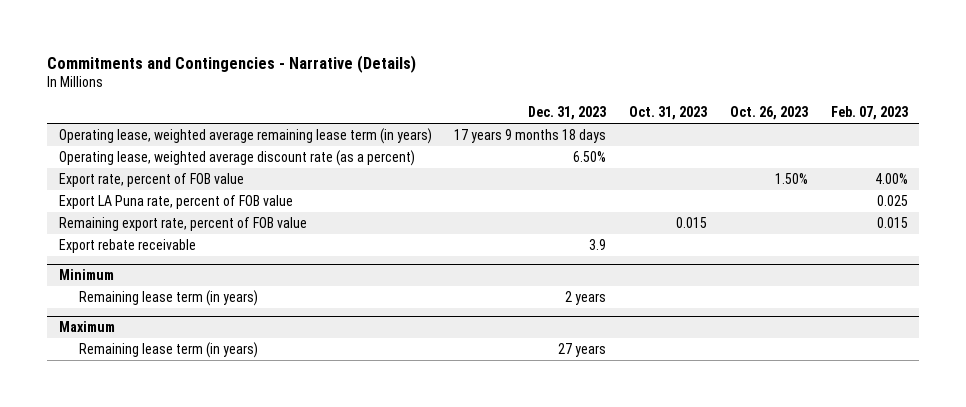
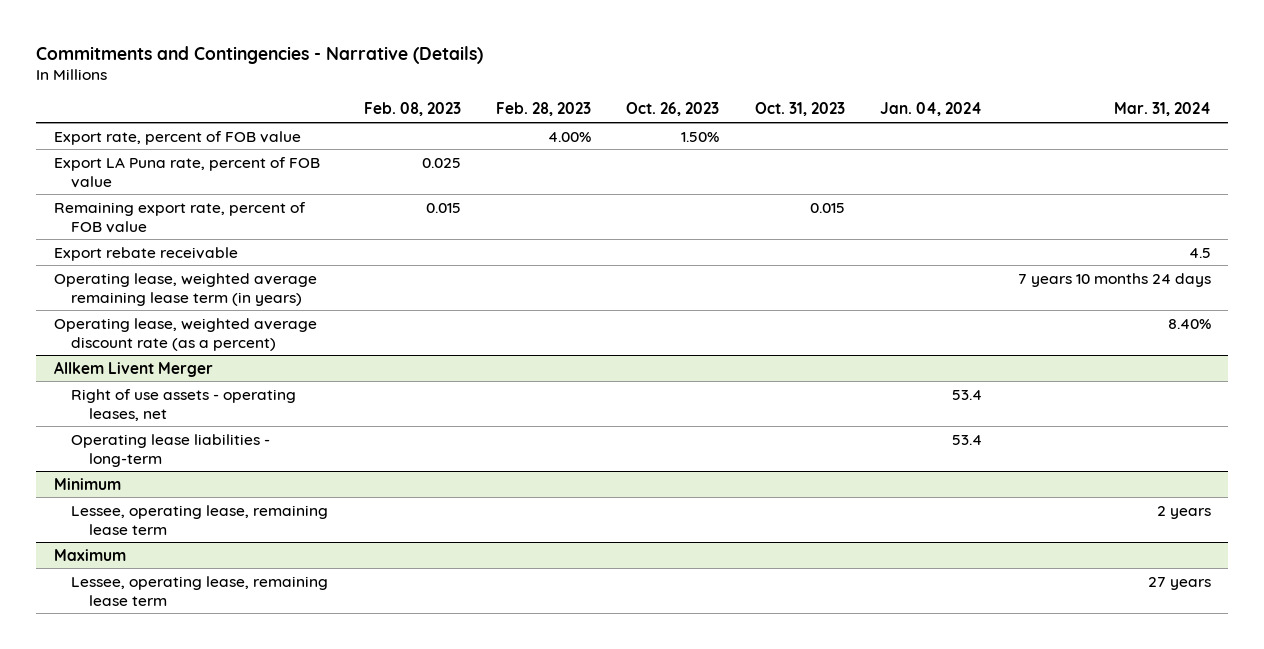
[528,106,607,121] Dec. 31, 2023 -> none
[830,106,908,121] Feb. 07, 2023 -> none
none -> [363,102,461,117] Feb. 08, 2023
none -> [496,102,592,117] Feb. 28, 2023
none -> [880,102,983,117] Jan. 04, 2024
none -> [1113,102,1211,117] Mar. 31, 2024
[58,127,432,144] Operating lease, weighted average remaining lease term (in years) -> [53,272,317,306] Operating lease, weighted average remaining lease term (in years)
[58,149,415,166] Operating lease, weighted average discount rate (as a percent) -> [53,317,317,351] Operating lease, weighted average discount rate (as a percent)
none -> [53,360,213,377] Allkem Livent Merger
none -> [71,388,297,421] Right of use assets - operating leases, net
none -> [71,433,271,467] Operating lease liabilities - long-term
[79,289,259,306] Remaining lease term (in years) -> [71,504,329,535] Lessee, operating lease, remaining lease term
[79,341,259,358] Remaining lease term (in years) -> [71,575,329,606] Lessee, operating lease, remaining lease term

